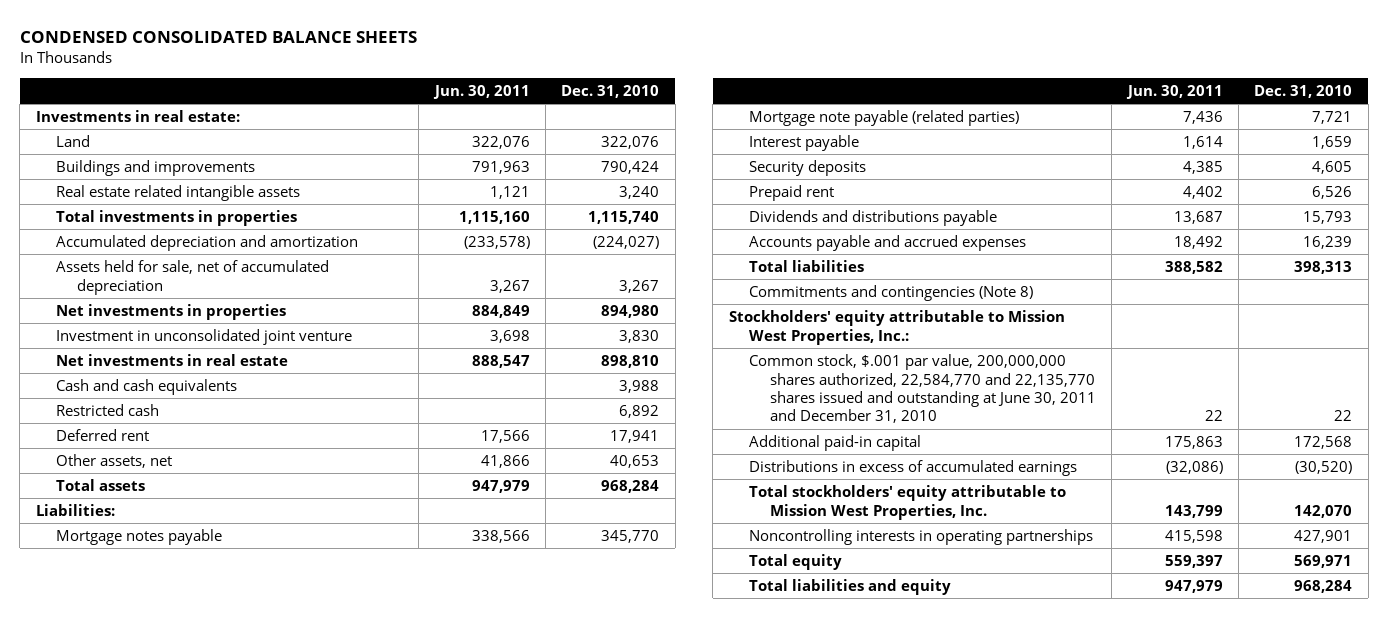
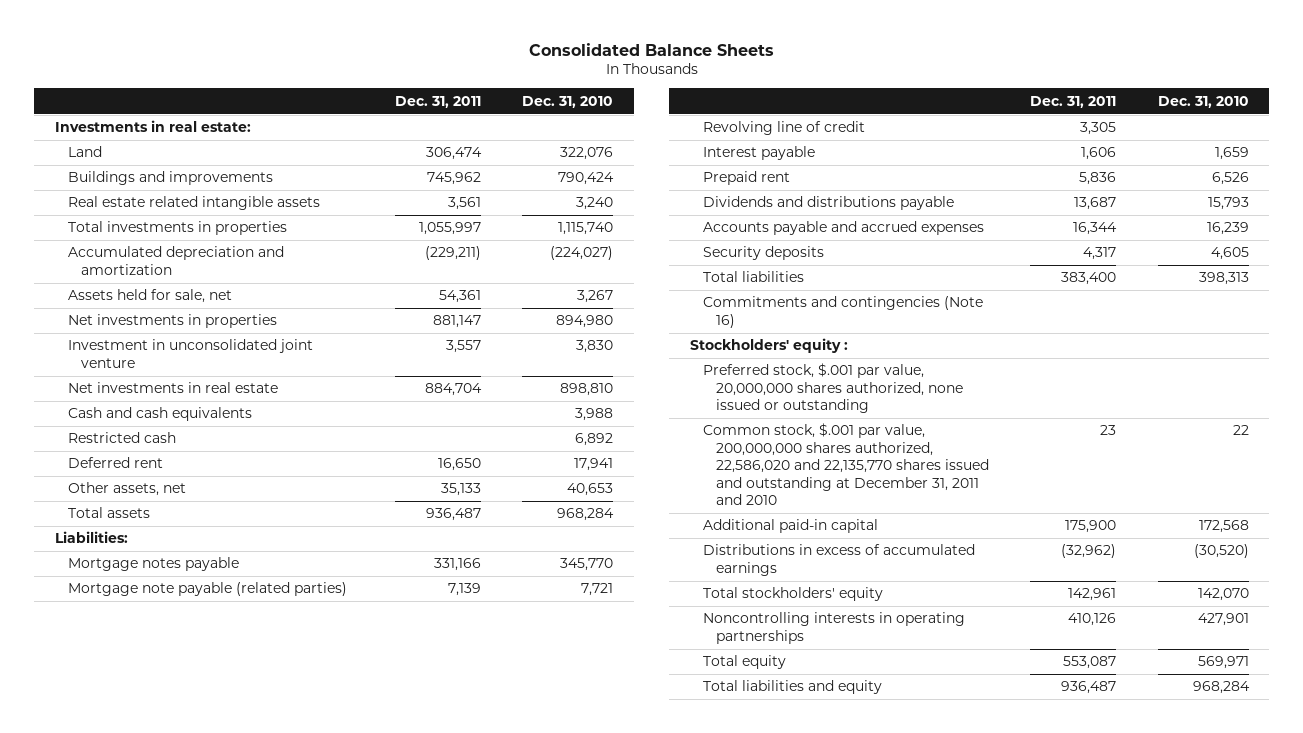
[19,30,417,43] CONDENSED CONSOLIDATED BALANCE SHEETS -> [528,42,774,56] Consolidated Balance Sheets
[432,84,530,99] Jun. 30, 2011 -> none
none -> [394,95,481,108] Dec. 31, 2011
[56,260,330,295] Assets held for sale, net of accumulated depreciation -> [67,289,232,304] Assets held for sale, net
none -> [702,121,865,136] Revolving line of credit
[749,160,867,177] Security deposits -> [702,246,824,261] Security deposits
[728,310,1065,345] Stockholders' equity attributable to Mission West Properties, Inc.: -> none
[749,285,1034,302] Commitments and contingencies (Note 8) -> [702,296,983,328] Commitments and contingencies (Note 16)
none -> [689,338,848,354] Stockholders' equity :
none -> [702,363,963,414] Preferred stock, $.001 par value, 20,000,000 shares authorized, none issued or outstanding
[749,354,1096,424] Common stock, $.001 par value, 200,000,000 shares authorized, 22,584,770 and 22,135,770 shares issued and outstanding at June 30, 2011 and December 31, 2010 -> [702,423,989,506] Common stock, $.001 par value, 200,000,000 shares authorized, 22,586,020 and 22,135,770 shares issued and outstanding at December 31, 2011 and 2010
[749,485,1067,520] Total stockholders' equity attributable to Mission West Properties, Inc. -> [702,587,883,602] Total stockholders' equity

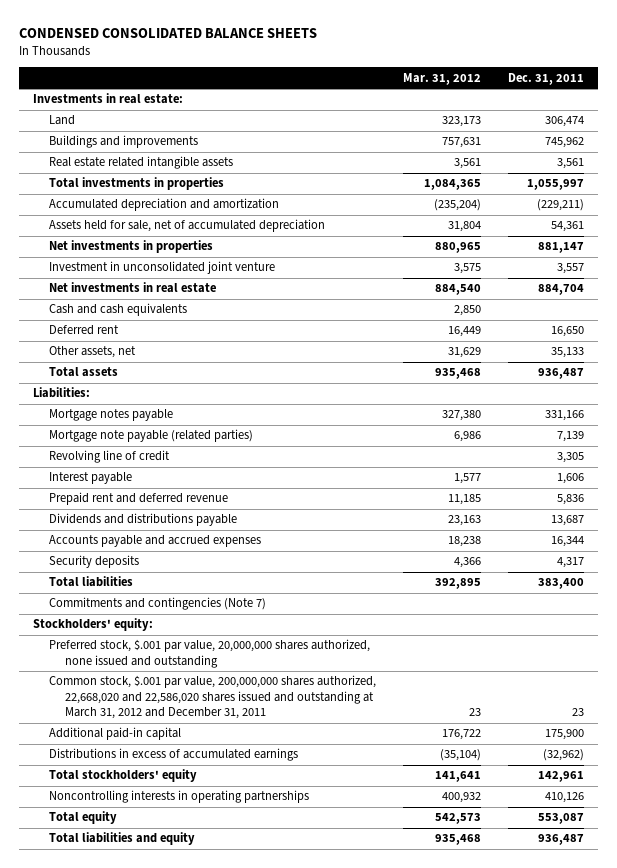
[528,42,774,56] Consolidated Balance Sheets -> [18,28,317,39] CONDENSED CONSOLIDATED BALANCE SHEETS
[522,95,614,108] Dec. 31, 2010 -> none
none -> [402,72,481,85] Mar. 31, 2012
[67,289,232,304] Assets held for sale, net -> [48,219,325,233] Assets held for sale, net of accumulated depreciation
[67,432,176,444] Restricted cash -> none
[702,171,790,186] Prepaid rent -> [48,492,228,506] Prepaid rent and deferred revenue
[702,296,983,328] Commitments and contingencies (Note 16) -> [48,597,266,611] Commitments and contingencies (Note 7)
[689,338,848,354] Stockholders' equity : -> [32,618,153,632] Stockholders' equity:
[702,363,963,414] Preferred stock, $.001 par value, 20,000,000 shares authorized, none issued or outstanding -> [48,639,370,668] Preferred stock, $.001 par value, 20,000,000 shares authorized, none issued and outstanding
[702,423,989,506] Common stock, $.001 par value, 200,000,000 shares authorized, 22,586,020 and 22,135,770 shares issued and outstanding at December 31, 2011 and 2010 -> [48,675,376,720] Common stock, $.001 par value, 200,000,000 shares authorized, 22,668,020 and 22,586,020 shares issued and outstanding at March 31, 2012 and December 31, 2011

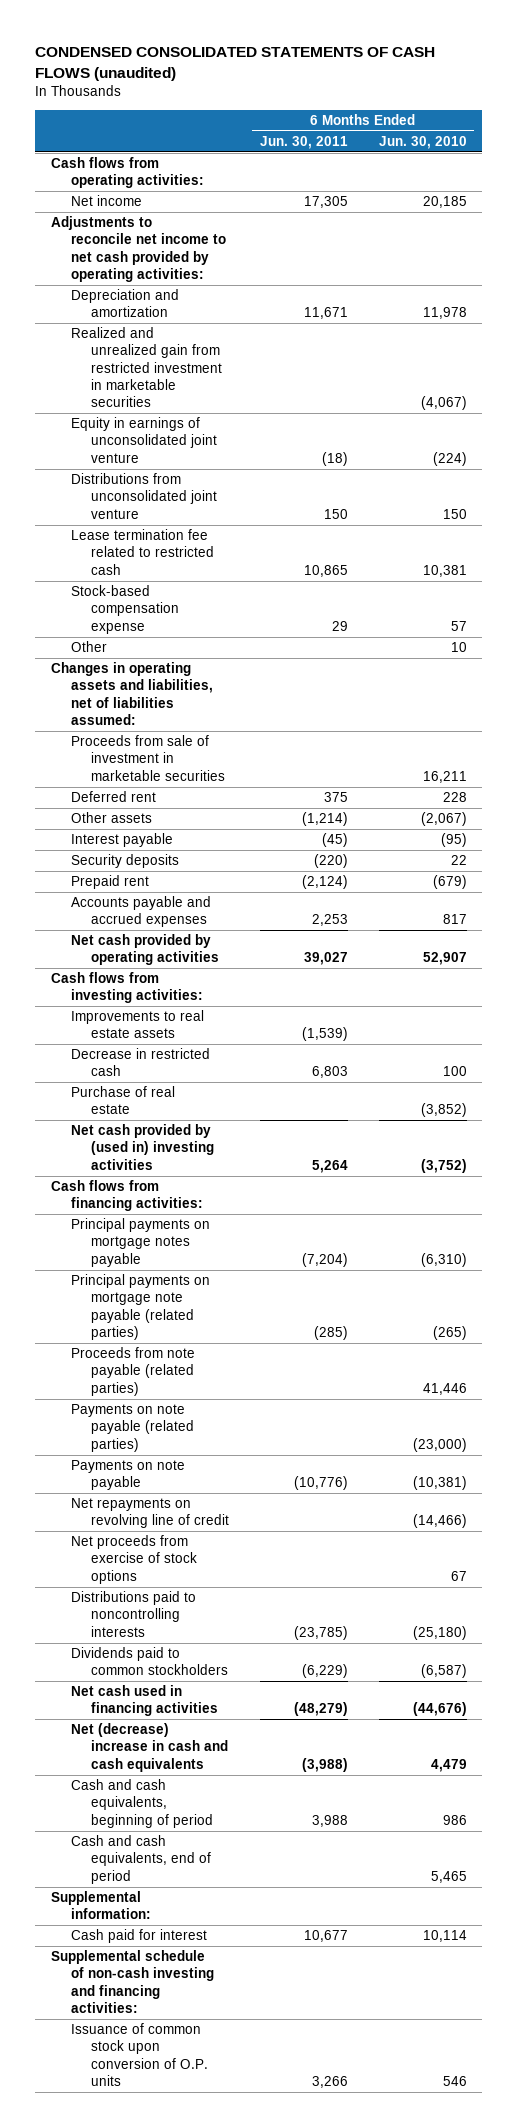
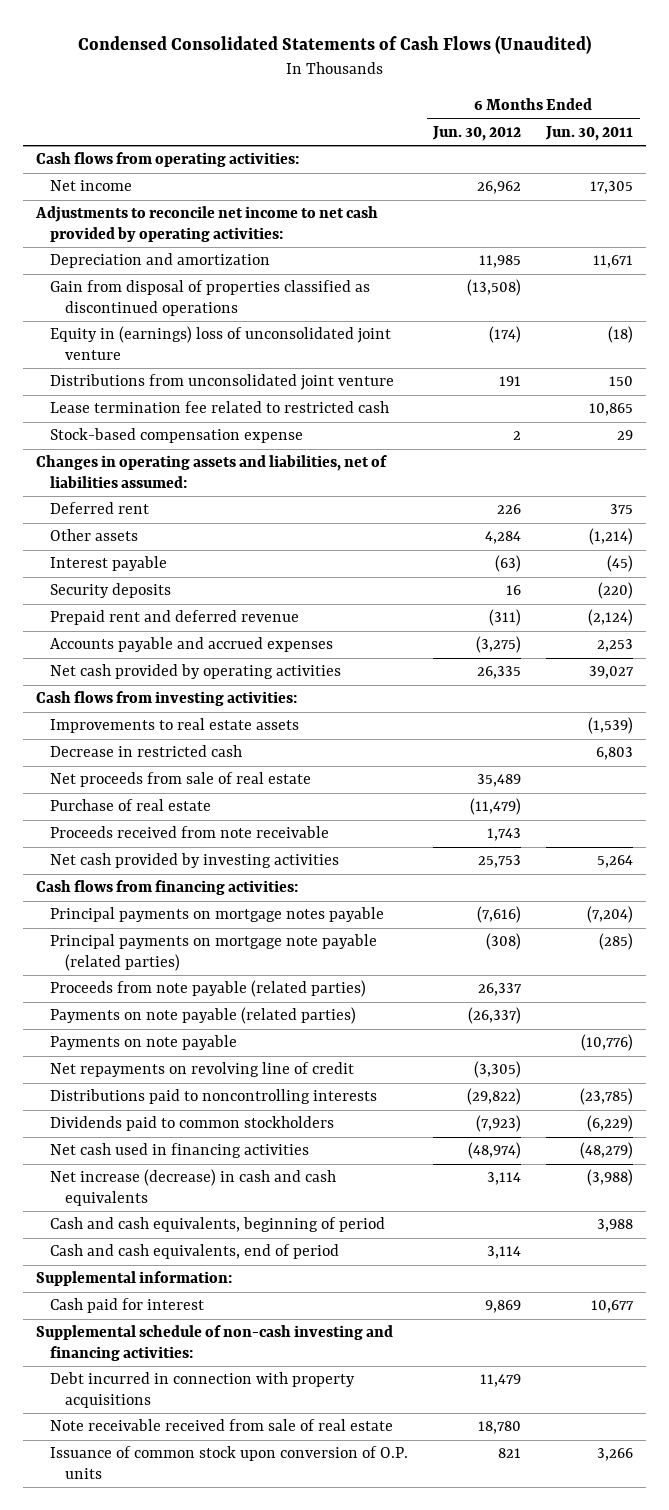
[35,46,436,81] CONDENSED CONSOLIDATED STATEMENTS OF CASH FLOWS (unaudited) -> [77,35,591,55] Condensed Consolidated Statements of Cash Flows (Unaudited)
[378,135,467,149] Jun. 30, 2010 -> none
none -> [432,125,522,141] Jun. 30, 2012
[70,327,222,408] Realized and unrealized gain from restricted investment in marketable securities -> none
none -> [50,280,371,316] Gain from disposal of properties classified as discontinued operations
[70,417,217,463] Equity in earnings of unconsolidated joint venture -> [50,326,392,360] Equity in (earnings) loss of unconsolidated joint venture
[70,641,107,653] Other -> none
[70,735,225,781] Proceeds from sale of investment in marketable securities -> none
[70,875,149,890] Prepaid rent -> [50,610,300,626] Prepaid rent and deferred revenue
none -> [50,772,312,788] Net proceeds from sale of real estate
none -> [50,826,330,839] Proceeds received from note receivable
[70,1124,214,1170] Net cash provided by (used in) investing activities -> [50,853,340,869] Net cash provided by investing activities
[70,1535,197,1584] Net proceeds from exercise of stock options -> none
[70,1723,228,1772] Net (decrease) increase in cash and cash equivalents -> [50,1169,337,1206] Net increase (decrease) in cash and cash equivalents
none -> [50,1372,356,1408] Debt incurred in connection with property acquisitions
none -> [50,1419,394,1432] Note receivable received from sale of real estate

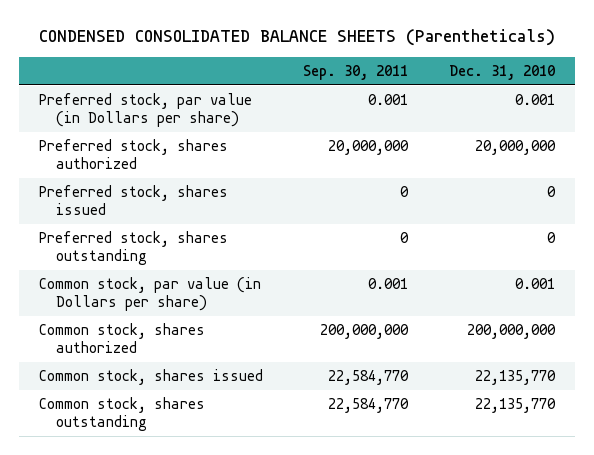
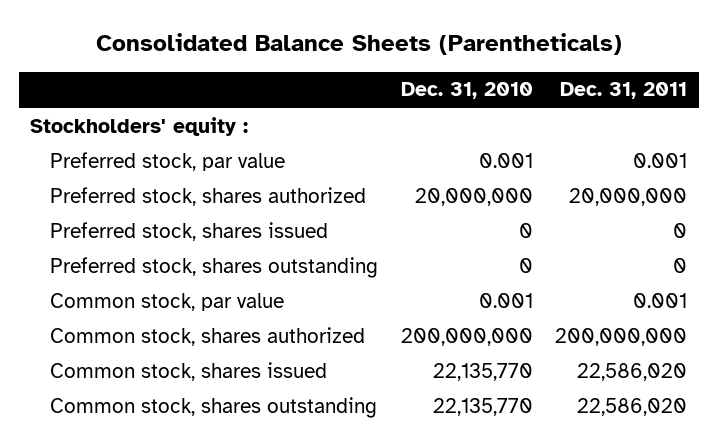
[38,29,555,47] CONDENSED CONSOLIDATED BALANCE SHEETS (Parentheticals) -> [95,33,622,56] Consolidated Balance Sheets (Parentheticals)
[303,64,409,80] Sep. 30, 2011 -> none
none -> [560,82,688,100] Dec. 31, 2011
none -> [30,116,249,136] Stockholders' equity :
[39,92,253,128] Preferred stock, par value (in Dollars per share) -> [50,151,286,171] Preferred stock, par value
[39,276,262,312] Common stock, par value (in Dollars per share) -> [50,292,285,311] Common stock, par value

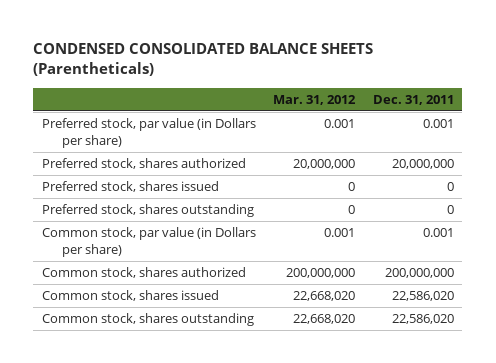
[95,33,622,56] Consolidated Balance Sheets (Parentheticals) -> [33,42,374,77] CONDENSED CONSOLIDATED BALANCE SHEETS (Parentheticals)
[400,82,533,100] Dec. 31, 2010 -> none
none -> [273,94,357,105] Mar. 31, 2012
[30,116,249,136] Stockholders' equity : -> none
[50,151,286,171] Preferred stock, par value -> [42,118,257,149] Preferred stock, par value (in Dollars per share)
[50,292,285,311] Common stock, par value -> [42,227,257,258] Common stock, par value (in Dollars per share)

